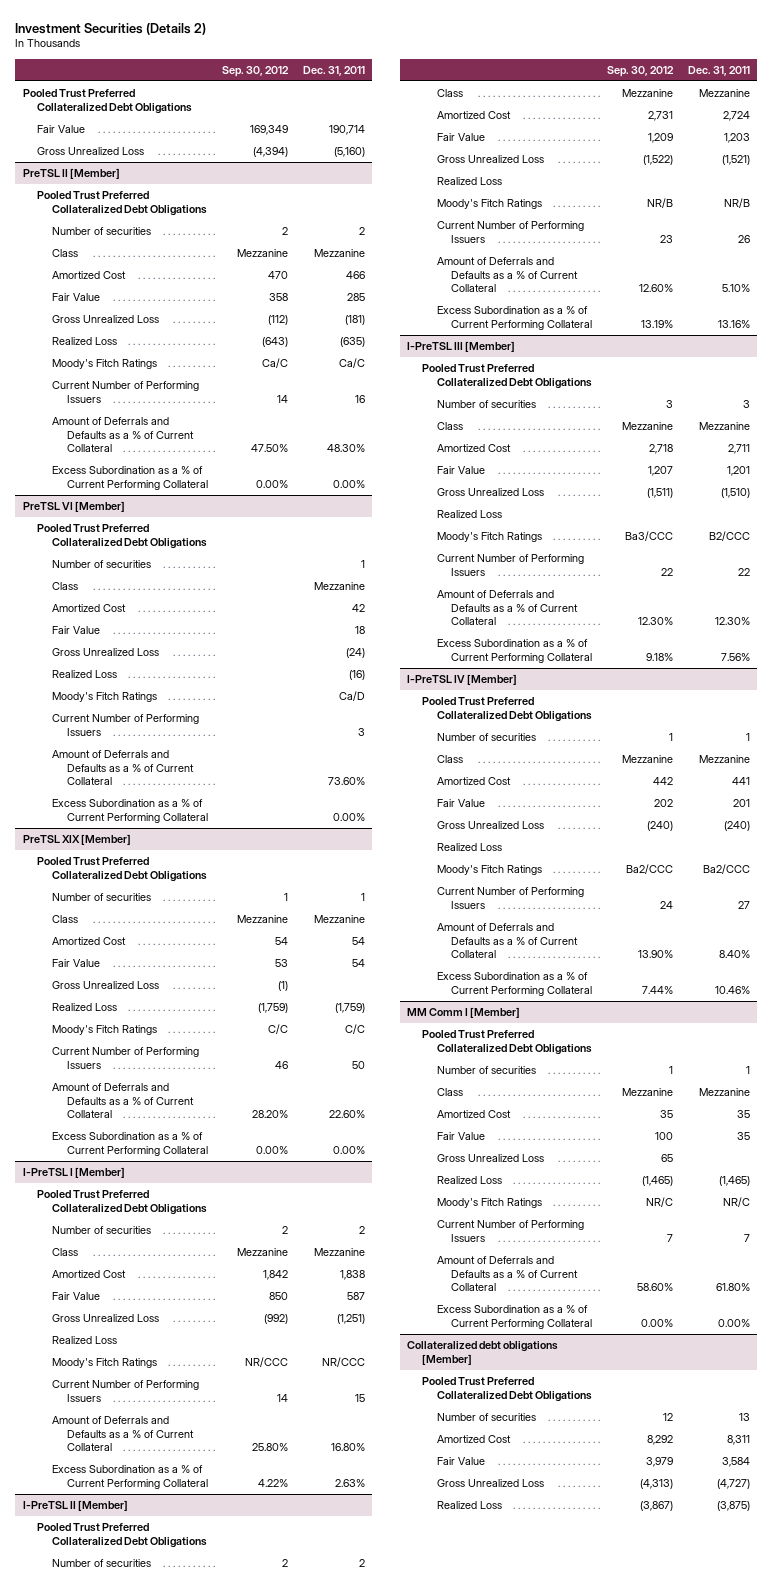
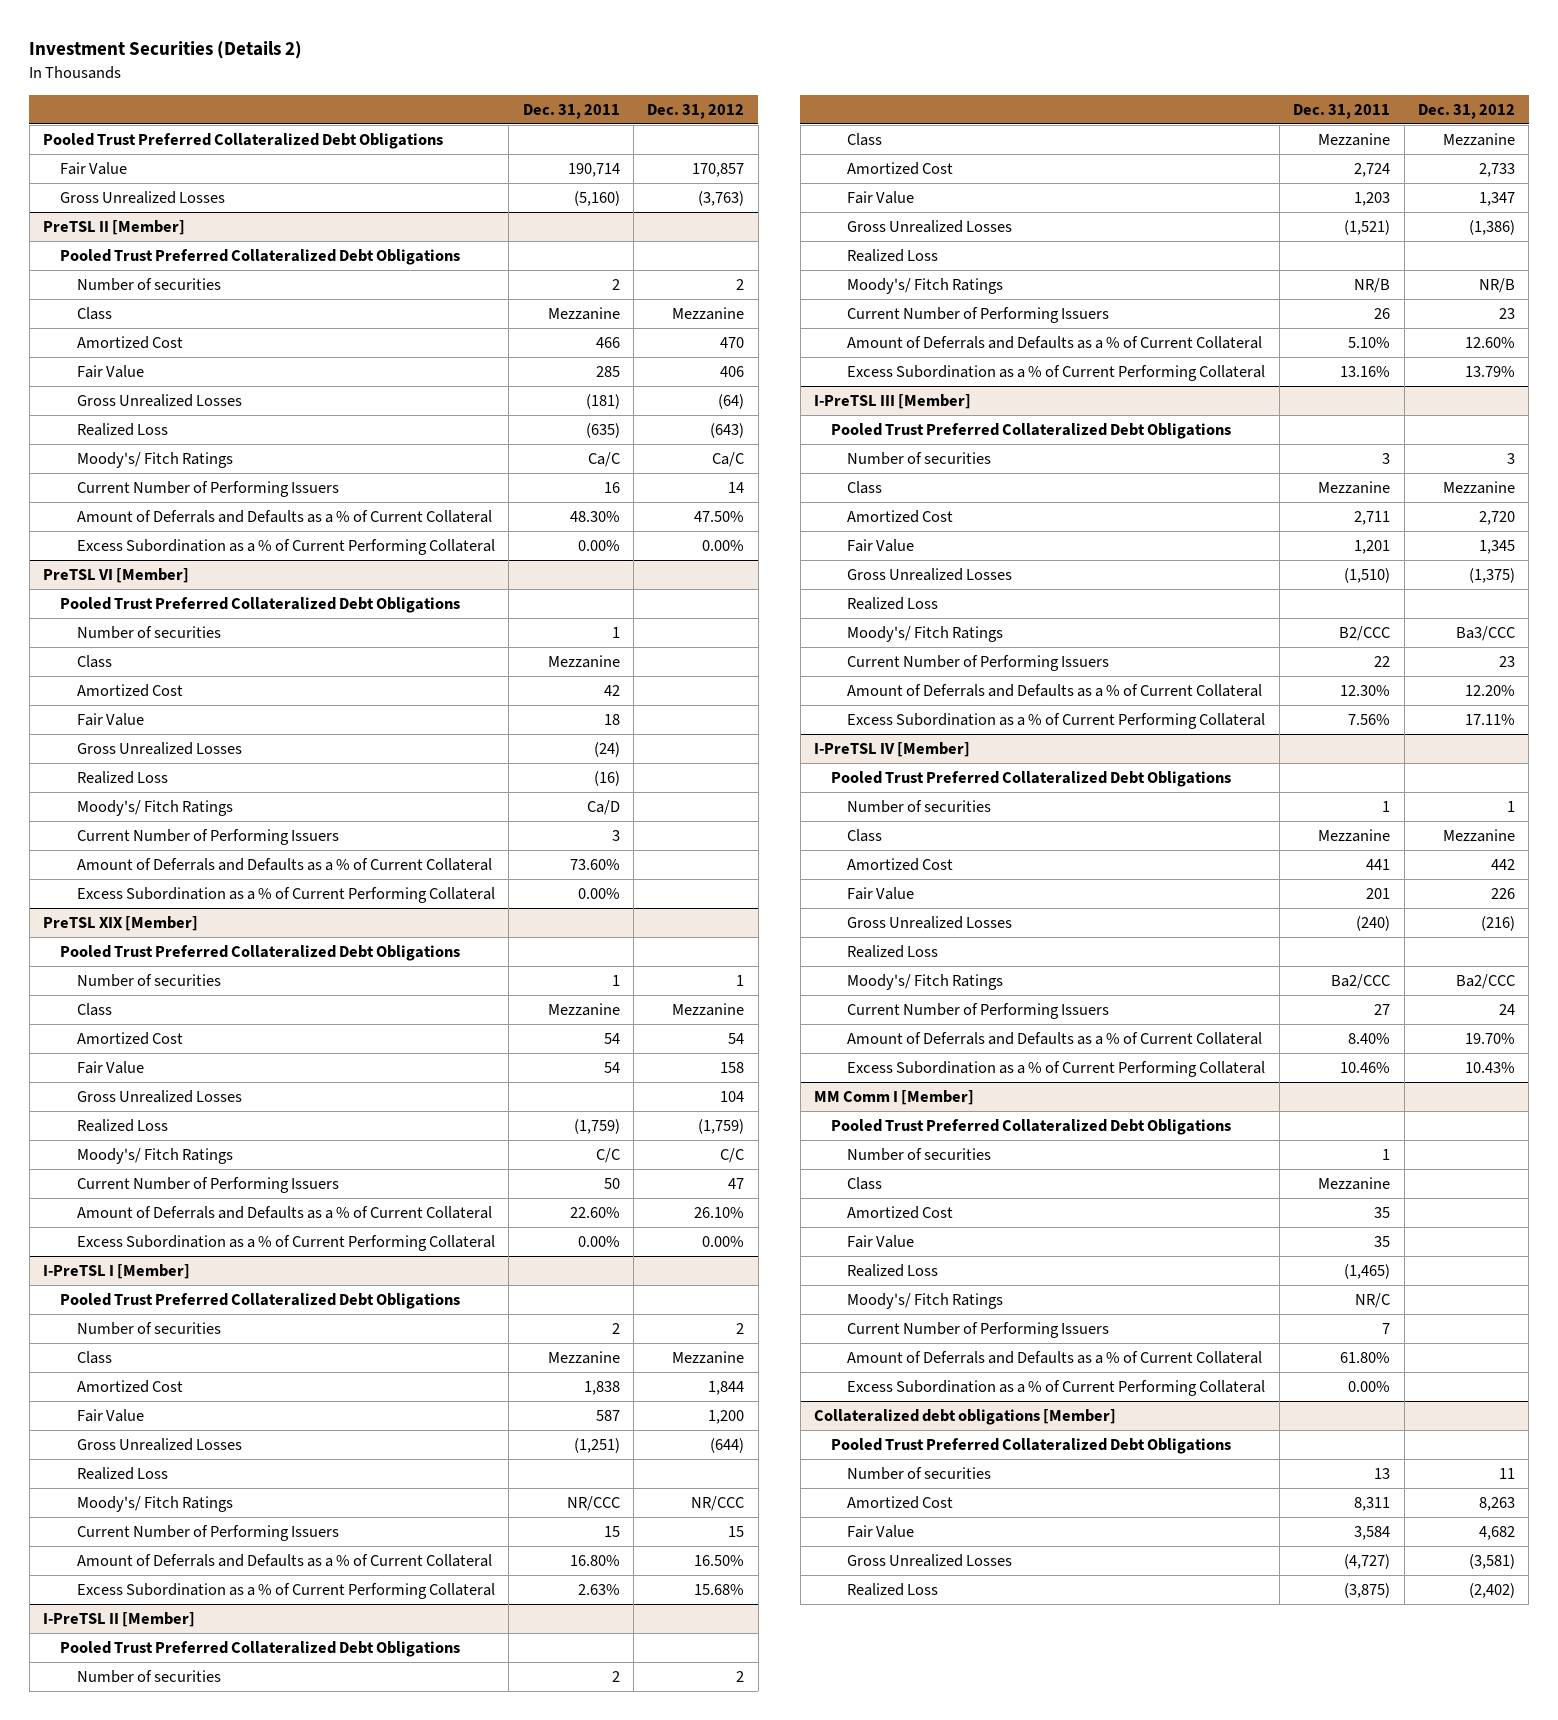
[222,65,290,77] Sep. 30, 2012 -> none
none -> [647,103,745,119] Dec. 31, 2012
[37,147,145,156] Gross Unrealized Loss -> [60,191,226,205] Gross Unrealized Losses
[51,315,159,324] Gross Unrealized Loss -> [76,394,242,408] Gross Unrealized Losses
[51,359,157,370] Moody's Fitch Ratings -> [76,452,233,469] Moody's/ Fitch Ratings
[51,648,159,657] Gross Unrealized Loss -> [76,742,242,756] Gross Unrealized Losses
[51,692,157,703] Moody's Fitch Ratings -> [76,800,233,817] Moody's/ Fitch Ratings
[51,981,159,990] Gross Unrealized Loss -> [76,1090,242,1104] Gross Unrealized Losses
[51,1025,157,1036] Moody's Fitch Ratings -> [76,1148,233,1165] Moody's/ Fitch Ratings
[51,1314,159,1323] Gross Unrealized Loss -> [76,1438,242,1452] Gross Unrealized Losses
[51,1358,157,1369] Moody's Fitch Ratings -> [76,1496,233,1513] Moody's/ Fitch Ratings
[436,155,544,164] Gross Unrealized Loss -> [847,220,1013,234] Gross Unrealized Losses
[436,199,542,210] Moody's Fitch Ratings -> [847,278,1004,295] Moody's/ Fitch Ratings
[436,488,544,497] Gross Unrealized Loss -> [847,568,1013,582] Gross Unrealized Losses
[436,532,542,543] Moody's Fitch Ratings -> [847,626,1004,643] Moody's/ Fitch Ratings
[436,821,544,830] Gross Unrealized Loss -> [847,916,1013,930] Gross Unrealized Losses
[436,865,542,876] Moody's Fitch Ratings -> [847,974,1004,991] Moody's/ Fitch Ratings
[436,1154,544,1163] Gross Unrealized Loss -> none
[436,1198,542,1209] Moody's Fitch Ratings -> [847,1293,1004,1310] Moody's/ Fitch Ratings
[436,1479,544,1488] Gross Unrealized Loss -> [847,1554,1013,1568] Gross Unrealized Losses

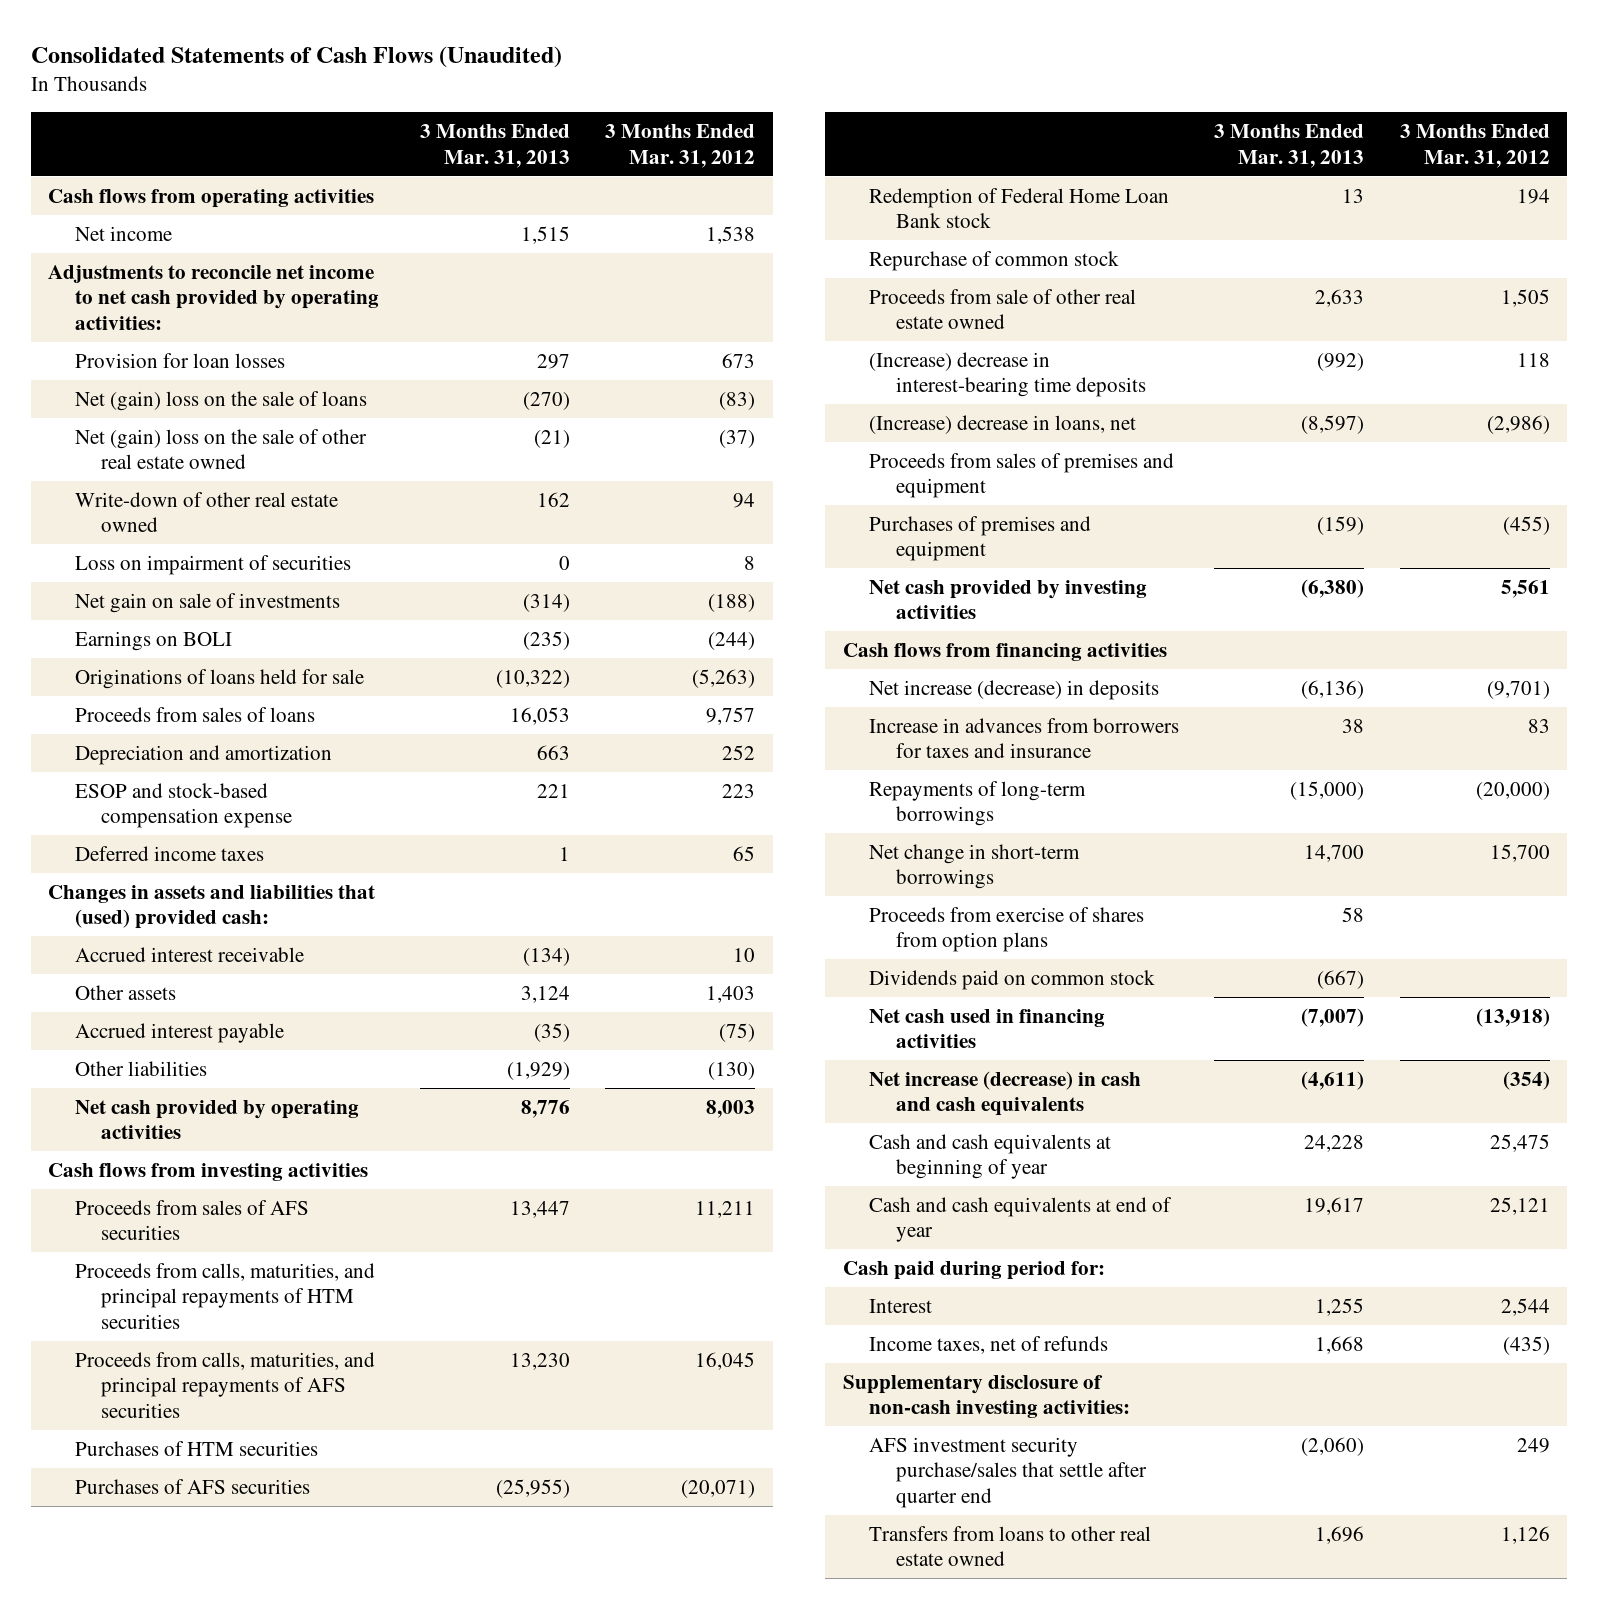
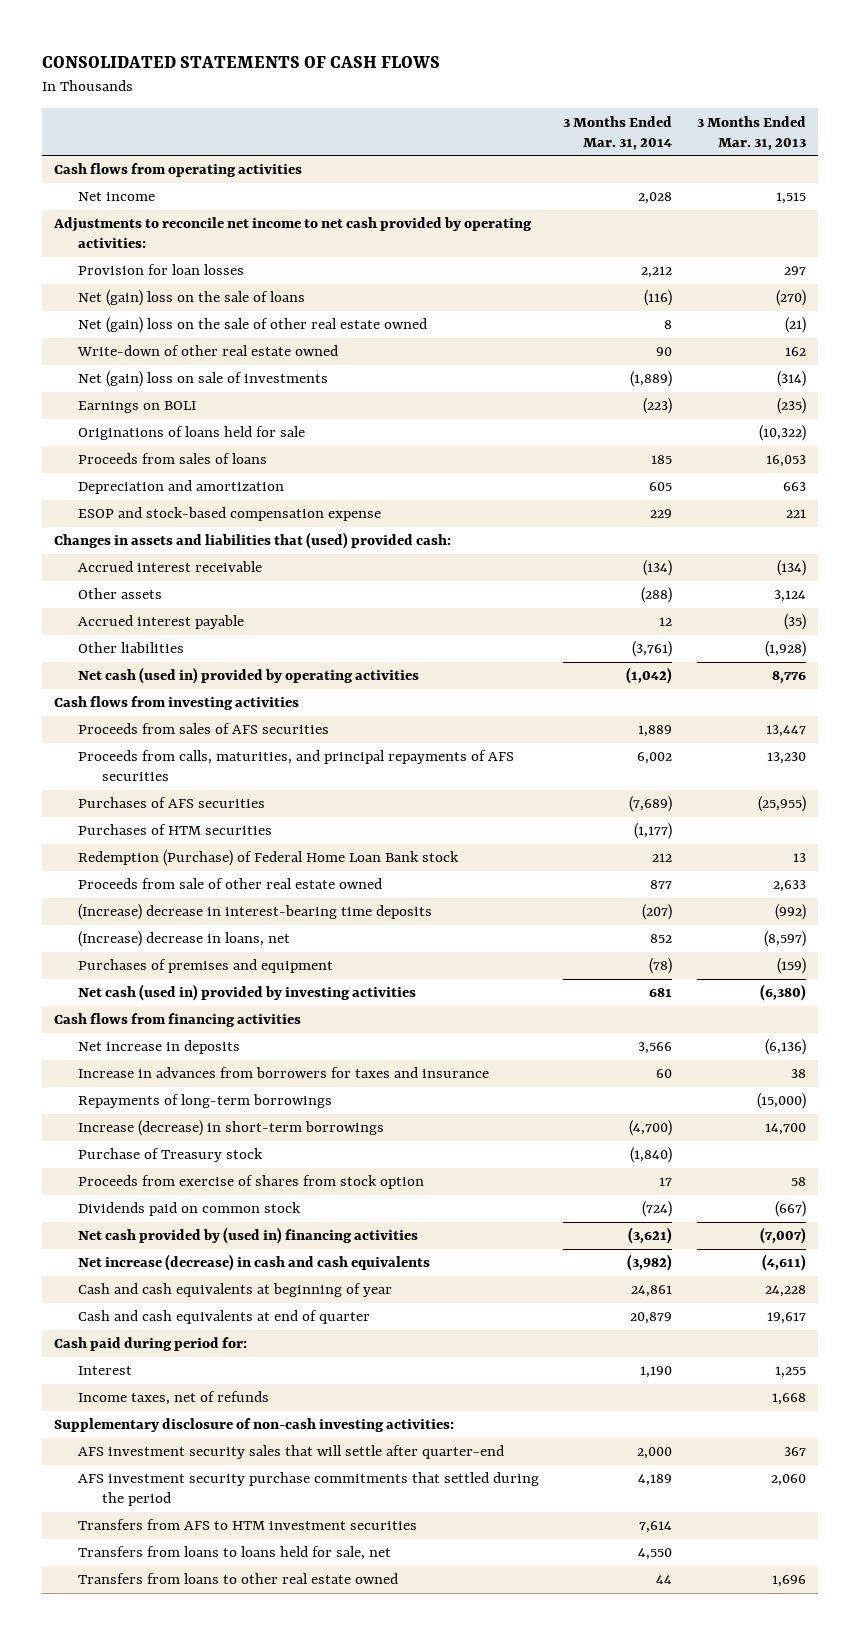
[30,46,562,69] Consolidated Statements of Cash Flows (Unaudited) -> [41,56,440,69] CONSOLIDATED STATEMENTS OF CASH FLOWS
[605,123,756,168] 3 Months Ended Mar. 31, 2012 -> none
none -> [563,115,673,150] 3 Months Ended Mar. 31, 2014
[74,554,351,575] Loss on impairment of securities -> none
[74,592,340,613] Net gain on sale of investments -> [77,371,328,388] Net (gain) loss on sale of investments
[74,845,264,861] Deferred income taxes -> none
[507,1061,571,1080] (1,929) -> [764,641,806,658] (1,928)
[74,1099,359,1140] Net cash provided by operating activities -> [77,667,419,685] Net cash (used in) provided by operating activities
[74,1262,375,1330] Proceeds from calls, maturities, and principal repayments of HTM securities -> none
[869,250,1120,271] Repurchase of common stock -> none
[74,1440,318,1456] Purchases of HTM securities -> [77,824,272,836] Purchases of HTM securities
[869,187,1170,229] Redemption of Federal Home Loan Bank stock -> [77,850,459,867] Redemption (Purchase) of Federal Home Loan Bank stock
[869,452,1175,499] Proceeds from sales of premises and equipment -> none
[869,579,1148,620] Net cash provided by investing activities -> [77,984,416,1002] Net cash (used in) provided by investing activities
[869,679,1160,700] Net increase (decrease) in deposits -> [77,1040,240,1055] Net increase in deposits
[869,843,1081,890] Net change in short-term borrowings -> [77,1120,384,1137] Increase (decrease) in short-term borrowings
none -> [77,1148,263,1163] Purchase of Treasury stock
[869,906,1145,953] Proceeds from exercise of shares from option plans -> [77,1175,424,1190] Proceeds from exercise of shares from stock option
[869,1008,1106,1049] Net cash used in financing activities -> [77,1227,418,1245] Net cash provided by (used in) financing activities
[869,1196,1173,1243] Cash and cash equivalents at end of year -> [77,1310,370,1325] Cash and cash equivalents at end of quarter
[869,1436,1147,1509] AFS investment security purchase/sales that settle after quarter end -> [77,1445,504,1460] AFS investment security sales that will settle after quarter-end
[1301,1436,1365,1456] (2,060) -> [783,1447,806,1457] 367
none -> [77,1472,539,1507] AFS investment security purchase commitments that settled during the period
none -> [77,1519,417,1531] Transfers from AFS to HTM investment securities
none -> [77,1546,391,1561] Transfers from loans to loans held for sale, net

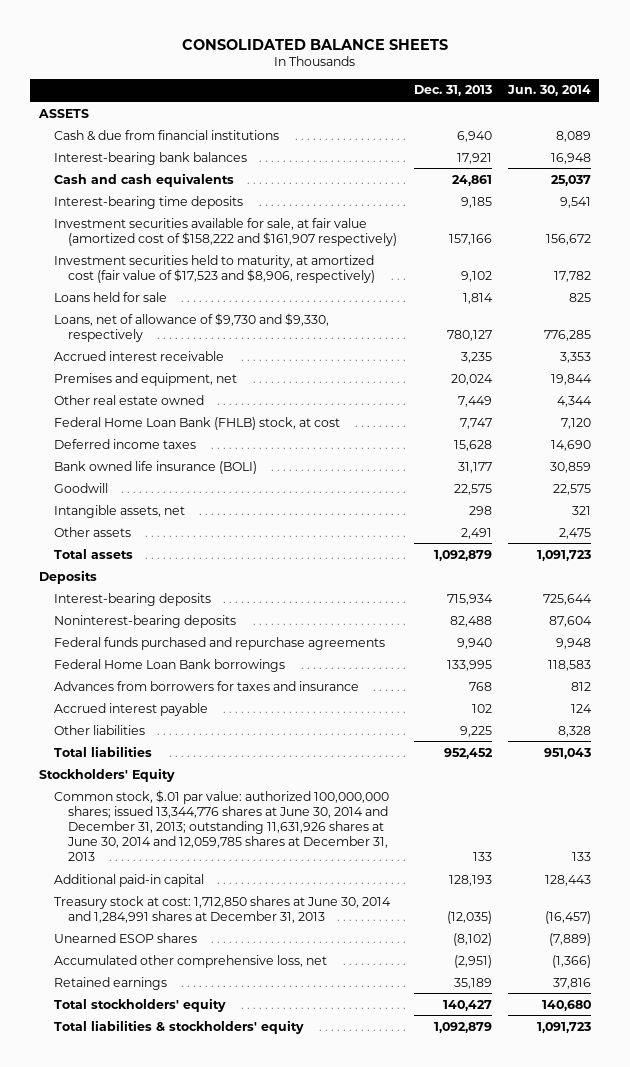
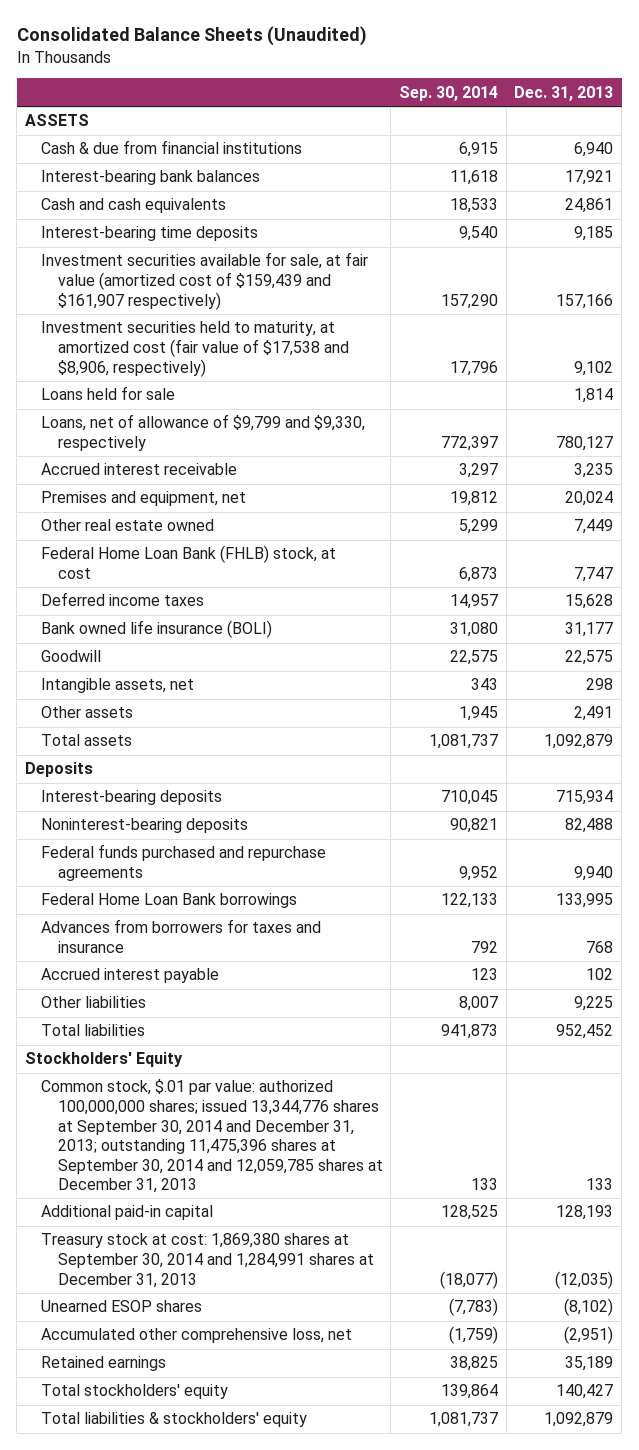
[181,38,448,50] CONSOLIDATED BALANCE SHEETS -> [16,26,367,47] Consolidated Balance Sheets (Unaudited)
[507,85,592,97] Jun. 30, 2014 -> none
none -> [399,85,499,101] Sep. 30, 2014
[53,217,398,246] Investment securities available for sale, at fair value (amortized cost of $158,222 and $161,907 respectively) -> [41,252,369,310] Investment securities available for sale, at fair value (amortized cost of $159,439 and $161,907 respectively)
[53,254,376,283] Investment securities held to maturity, at amortized cost (fair value of $17,523 and $8,906, respectively) -> [41,321,349,377] Investment securities held to maturity, at amortized cost (fair value of $17,538 and $8,906, respectively)
[53,312,329,342] Loans, net of allowance of $9,730 and $9,330, respectively -> [41,414,366,452] Loans, net of allowance of $9,799 and $9,330, respectively
[53,789,389,861] Common stock, $.01 par value: authorized 100,000,000 shares; issued 13,344,776 shares at June 30, 2014 and December 31, 2013; outstanding 11,631,926 shares at June 30, 2014 and 12,059,785 shares at December 31, 2013 -> [41,1079,383,1194] Common stock, $.01 par value: authorized 100,000,000 shares; issued 13,344,776 shares at September 30, 2014 and December 31, 2013; outstanding 11,475,396 shares at September 30, 2014 and 12,059,785 shares at December 31, 2013
[53,895,391,923] Treasury stock at cost: 1,712,850 shares at June 30, 2014 and 1,284,991 shares at December 31, 2013 -> [41,1233,374,1288] Treasury stock at cost: 1,869,380 shares at September 30, 2014 and 1,284,991 shares at December 31, 2013

